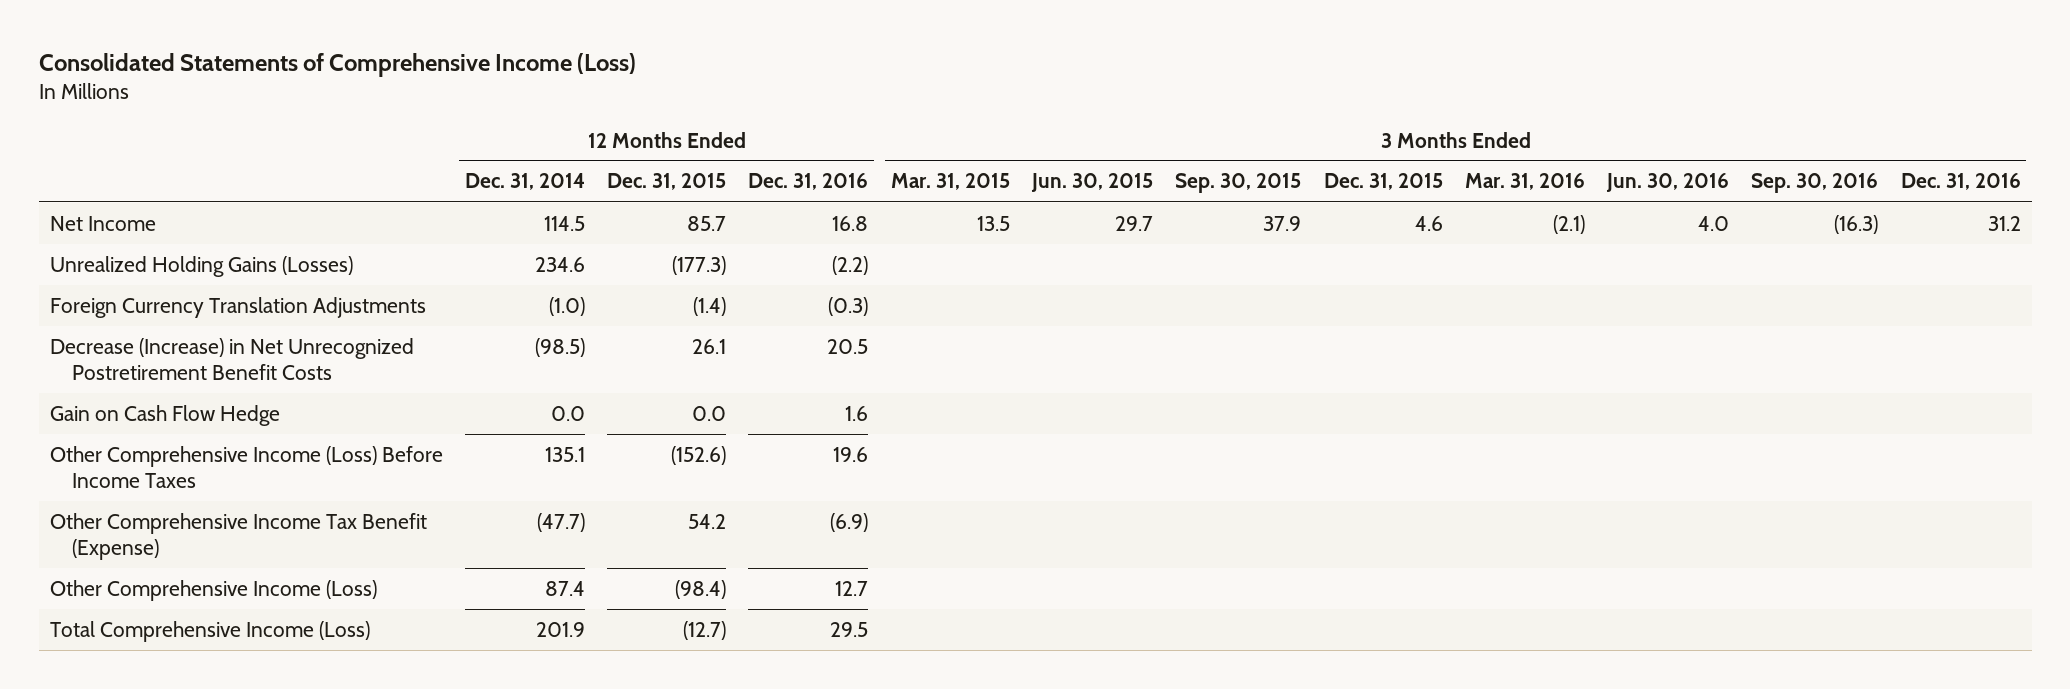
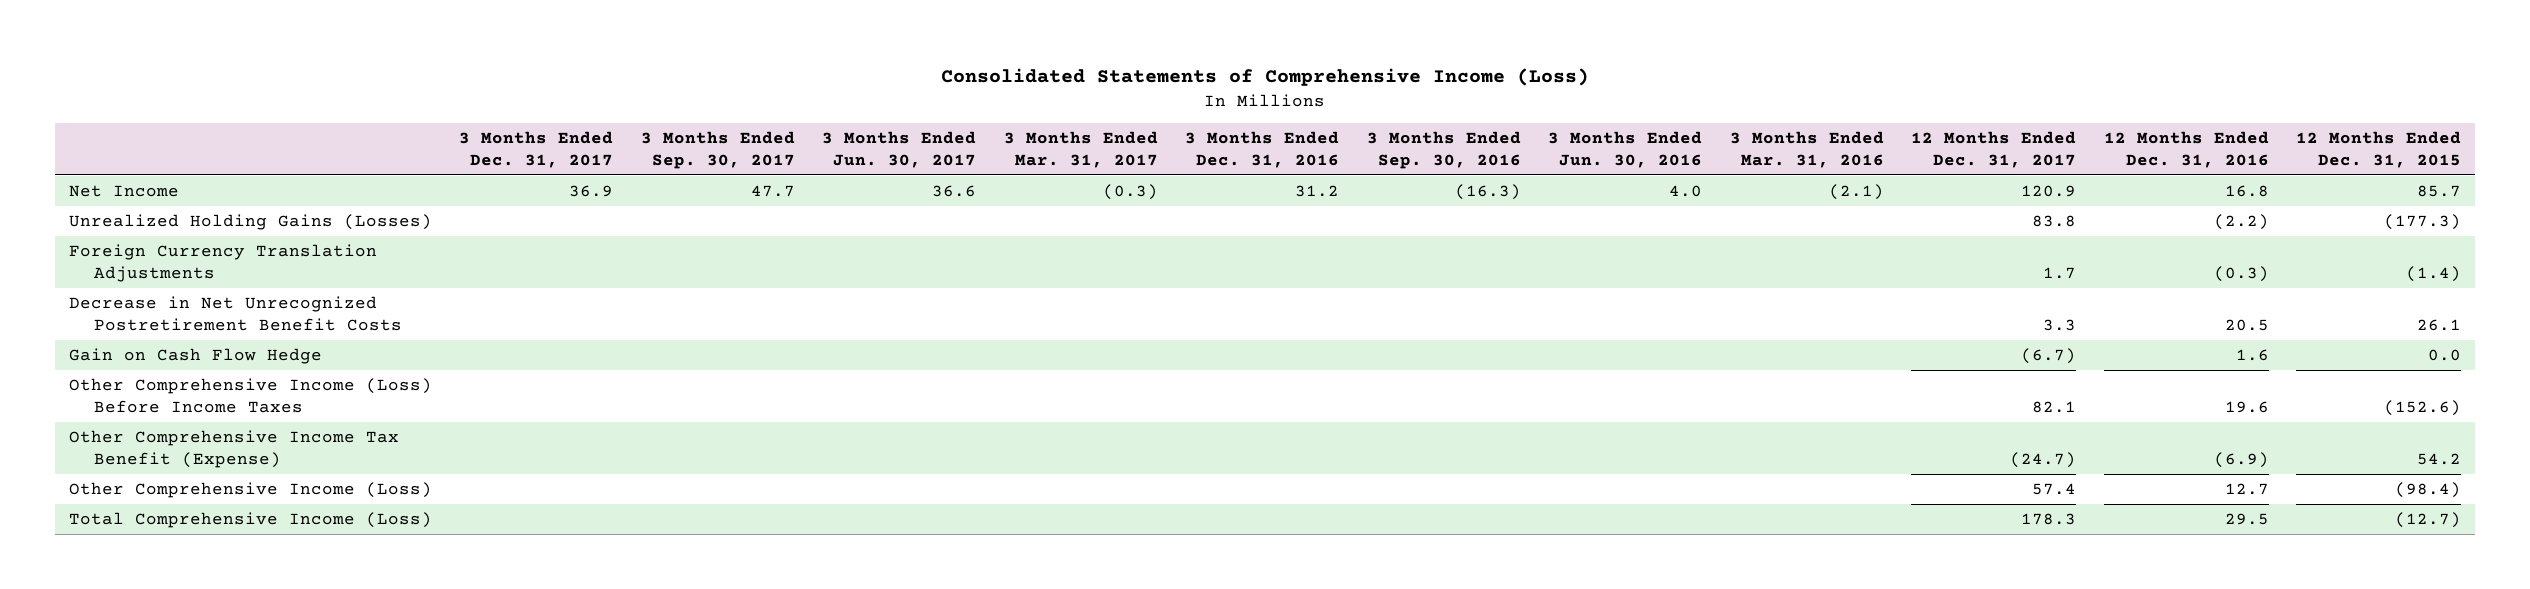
[464,173,585,191] Dec. 31, 2014 -> none
[890,173,1010,191] Mar. 31, 2015 -> none
[1030,173,1153,193] Jun. 30, 2015 -> none
[1175,173,1302,194] Sep. 30, 2015 -> none
[1323,173,1443,191] Dec. 31, 2015 -> none
none -> [459,131,614,169] 3 Months Ended Dec. 31, 2017
none -> [640,131,795,170] 3 Months Ended Sep. 30, 2017
none -> [822,131,977,169] 3 Months Ended Jun. 30, 2017
none -> [1003,131,1158,169] 3 Months Ended Mar. 31, 2017
none -> [1911,131,2077,169] 12 Months Ended Dec. 31, 2017
[49,337,414,380] Decrease (Increase) in Net Unrecognized Postretirement Benefit Costs -> [68,295,402,331] Decrease in Net Unrecognized Postretirement Benefit Costs

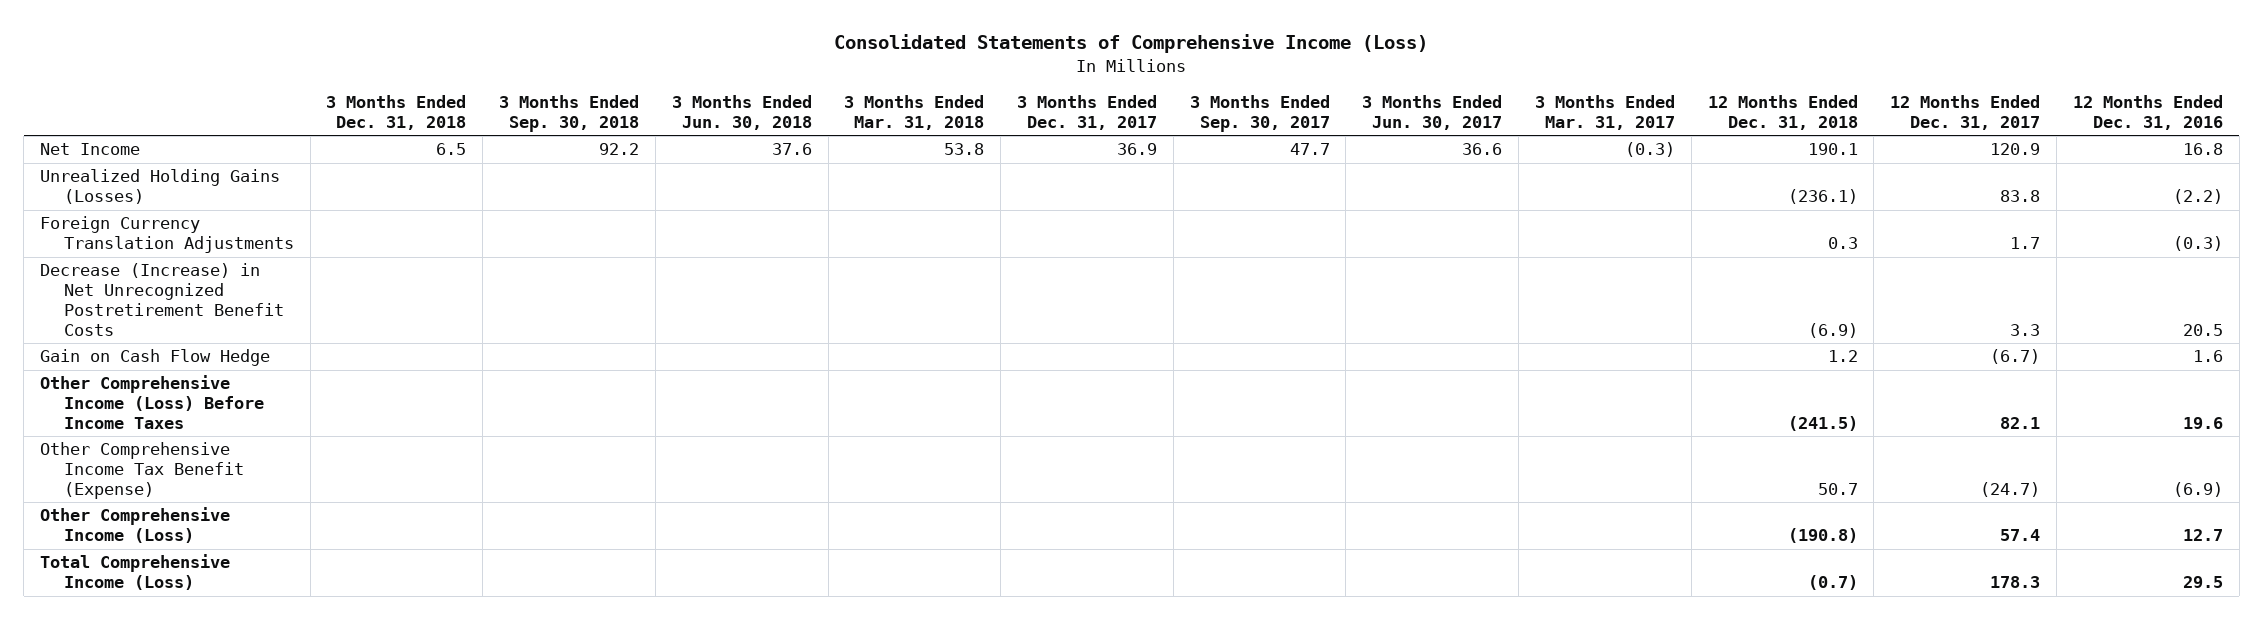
[1185,131,1340,169] 3 Months Ended Dec. 31, 2016 -> none
[1366,131,1521,170] 3 Months Ended Sep. 30, 2016 -> none
[1548,131,1703,169] 3 Months Ended Jun. 30, 2016 -> none
[1729,131,1884,169] 3 Months Ended Mar. 31, 2016 -> none
[2296,131,2462,169] 12 Months Ended Dec. 31, 2015 -> none
none -> [326,94,467,130] 3 Months Ended Dec. 31, 2018
none -> [499,94,640,132] 3 Months Ended Sep. 30, 2018
none -> [671,94,812,130] 3 Months Ended Jun. 30, 2018
none -> [844,94,985,130] 3 Months Ended Mar. 31, 2018
none -> [1707,94,1858,130] 12 Months Ended Dec. 31, 2018
[68,295,402,331] Decrease in Net Unrecognized Postretirement Benefit Costs -> [39,263,284,336] Decrease (Increase) in Net Unrecognized Postretirement Benefit Costs

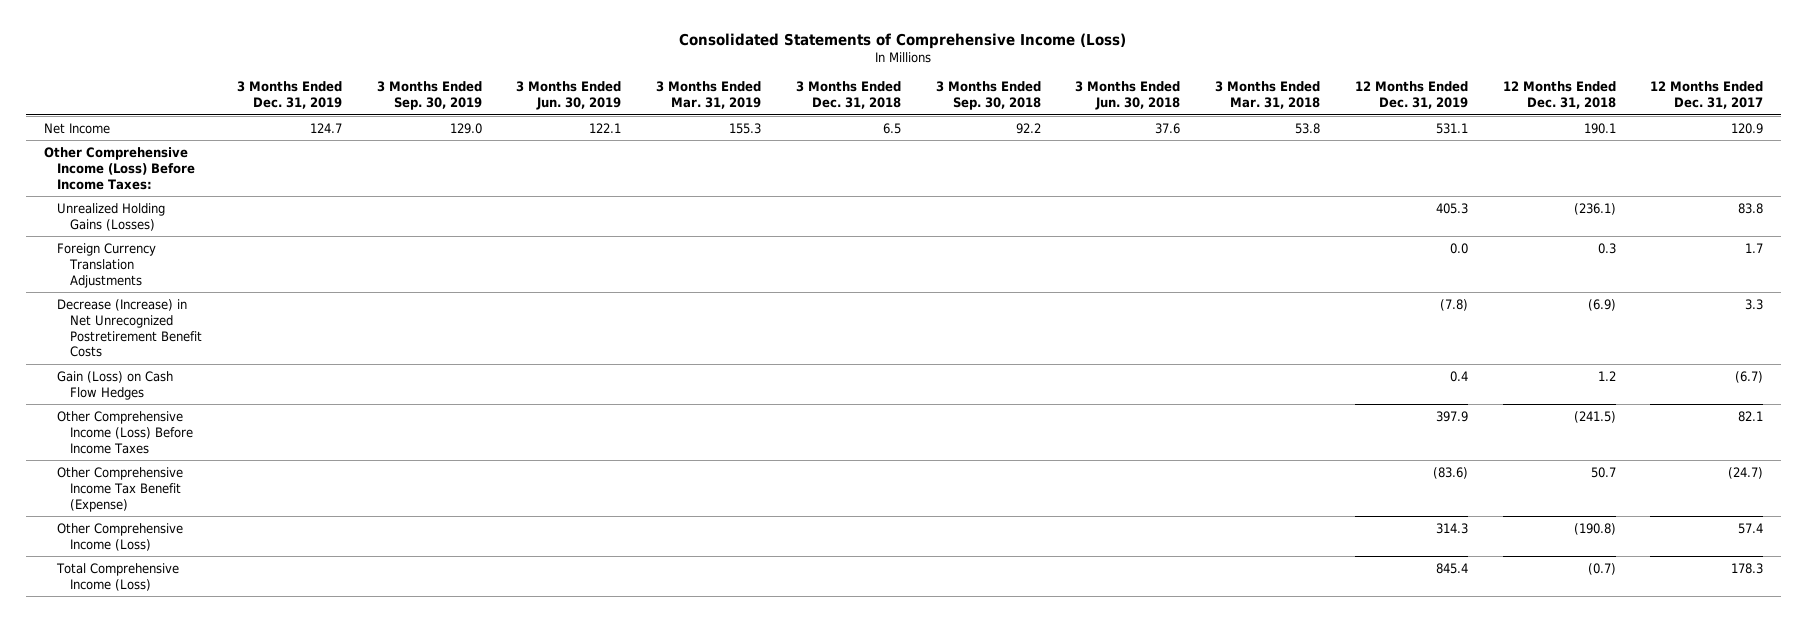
[1017,94,1158,130] 3 Months Ended Dec. 31, 2017 -> none
[1189,94,1330,132] 3 Months Ended Sep. 30, 2017 -> none
[1362,94,1503,130] 3 Months Ended Jun. 30, 2017 -> none
[1534,94,1675,130] 3 Months Ended Mar. 31, 2017 -> none
[2072,94,2223,130] 12 Months Ended Dec. 31, 2016 -> none
none -> [236,81,342,110] 3 Months Ended Dec. 31, 2019
none -> [376,81,482,111] 3 Months Ended Sep. 30, 2019
none -> [516,81,622,111] 3 Months Ended Jun. 30, 2019
none -> [656,81,762,110] 3 Months Ended Mar. 31, 2019
none -> [1354,81,1468,110] 12 Months Ended Dec. 31, 2019
none -> [43,146,195,190] Other Comprehensive Income (Loss) Before Income Taxes:
[39,349,270,367] Gain on Cash Flow Hedge -> [56,370,173,400] Gain (Loss) on Cash Flow Hedges

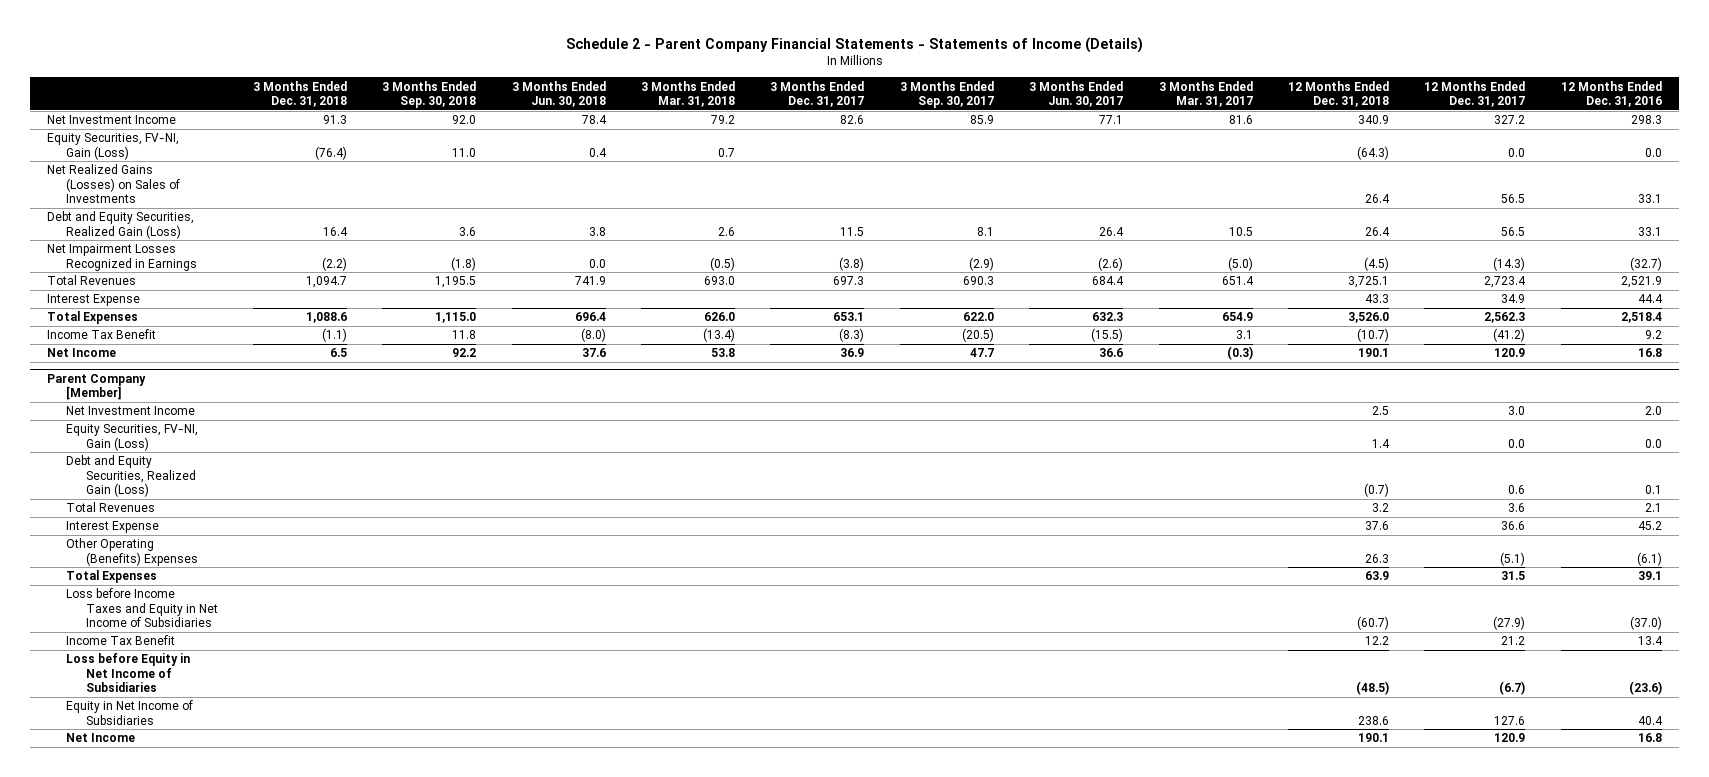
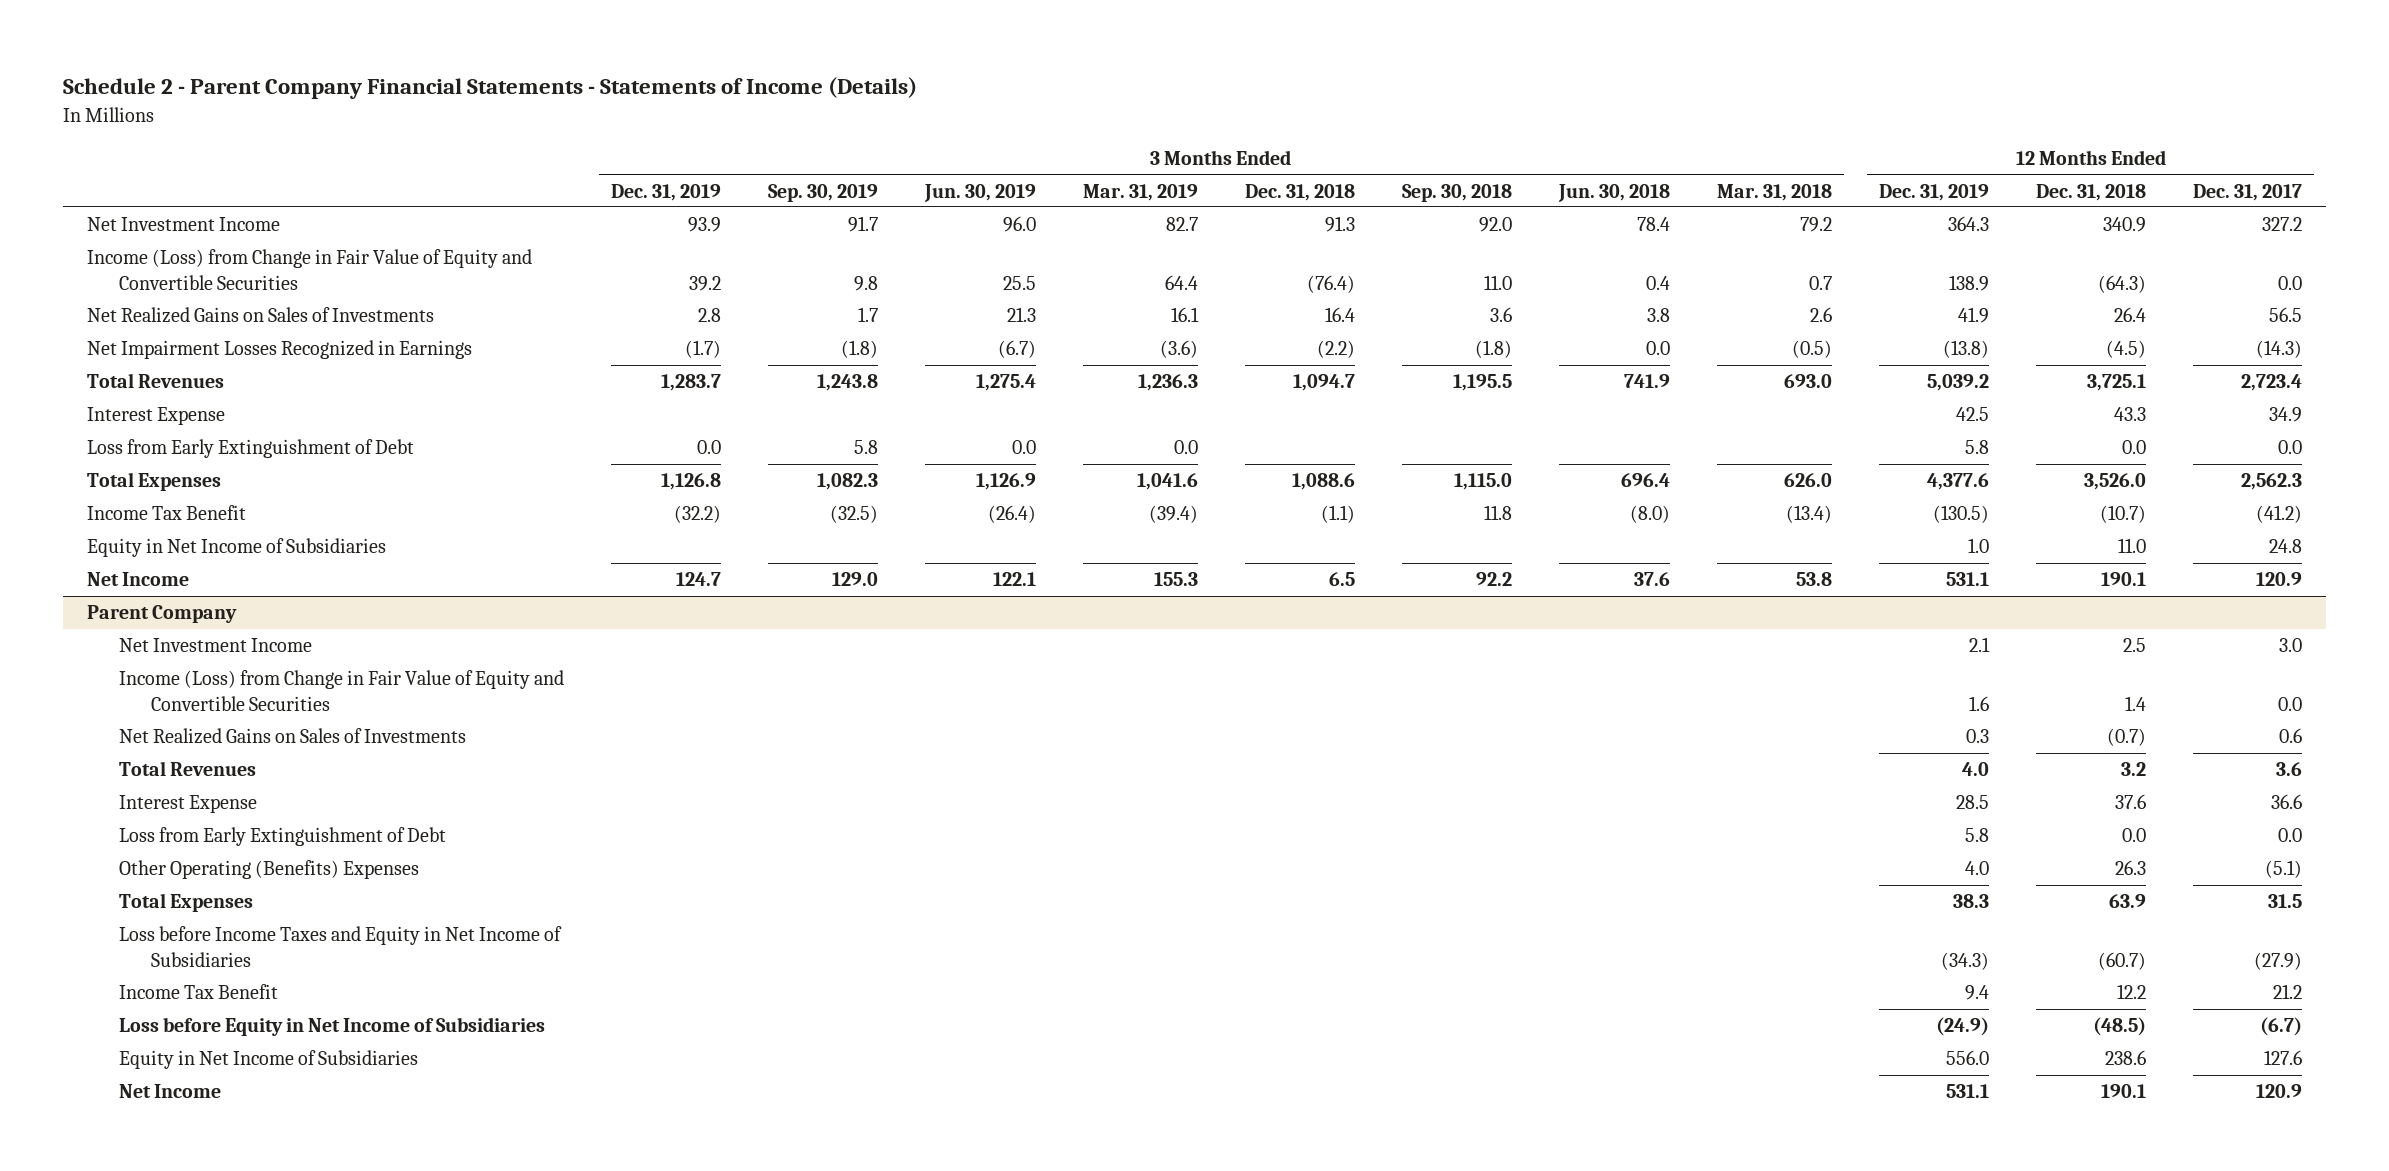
[770,80,865,108] 3 Months Ended Dec. 31, 2017 -> none
[899,80,994,109] 3 Months Ended Sep. 30, 2017 -> none
[1029,80,1124,108] 3 Months Ended Jun. 30, 2017 -> none
[1158,80,1253,108] 3 Months Ended Mar. 31, 2017 -> none
[1560,80,1662,108] 12 Months Ended Dec. 31, 2016 -> none
none -> [610,183,721,201] Dec. 31, 2019
none -> [767,183,878,202] Sep. 30, 2019
none -> [923,183,1036,202] Jun. 30, 2019
none -> [1082,183,1198,201] Mar. 31, 2019
none -> [1879,183,1990,201] Dec. 31, 2019
[47,164,181,204] Net Realized Gains (Losses) on Sales of Investments -> none
[47,133,180,160] Equity Securities, FV-NI, Gain (Loss) -> [86,249,532,290] Income (Loss) from Change in Fair Value of Equity and Convertible Securities
[47,211,195,239] Debt and Equity Securities, Realized Gain (Loss) -> [86,307,434,324] Net Realized Gains on Sales of Investments
none -> [86,439,414,459] Loss from Early Extinguishment of Debt
none -> [86,538,386,558] Equity in Net Income of Subsidiaries
[47,373,147,401] Parent Company [Member] -> [86,605,237,624] Parent Company
[66,424,199,451] Equity Securities, FV-NI, Gain (Loss) -> [118,670,564,711] Income (Loss) from Change in Fair Value of Equity and Convertible Securities
[66,455,196,498] Debt and Equity Securities, Realized Gain (Loss) -> [118,728,466,745] Net Realized Gains on Sales of Investments
none -> [118,827,446,847] Loss from Early Extinguishment of Debt

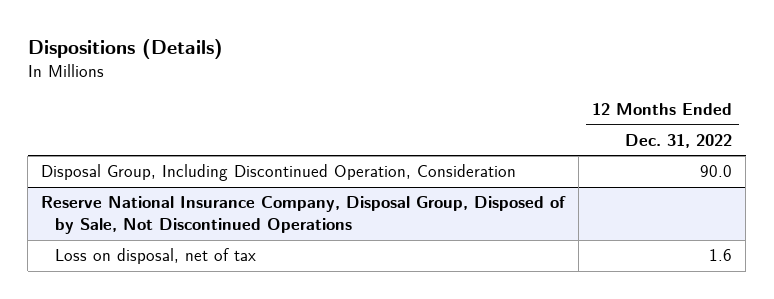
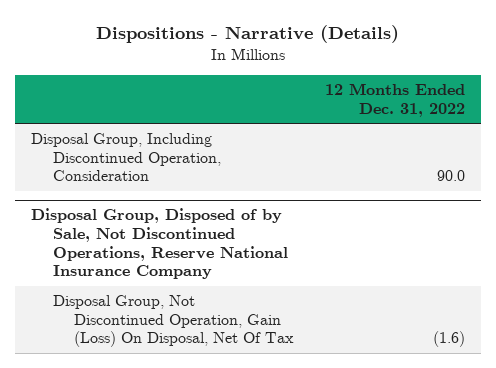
[27,38,223,59] Dispositions (Details) -> [95,24,399,43] Dispositions - Narrative (Details)
[41,196,567,235] Reserve National Insurance Company, Disposal Group, Disposed of by Sale, Not Discontinued Operations -> [30,208,288,280] Disposal Group, Disposed of by Sale, Not Discontinued Operations, Reserve National Insurance Company
[55,248,257,265] Loss on disposal, net of tax -> [52,295,295,348] Disposal Group, Not Discontinued Operation, Gain (Loss) On Disposal, Net Of Tax
[709,249,733,262] 1.6 -> [433,331,466,348] (1.6)

